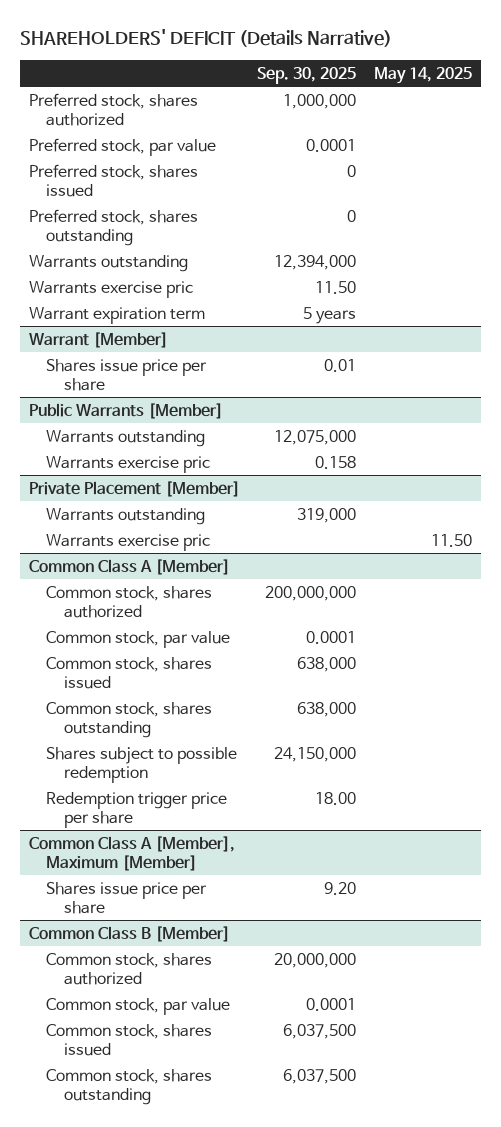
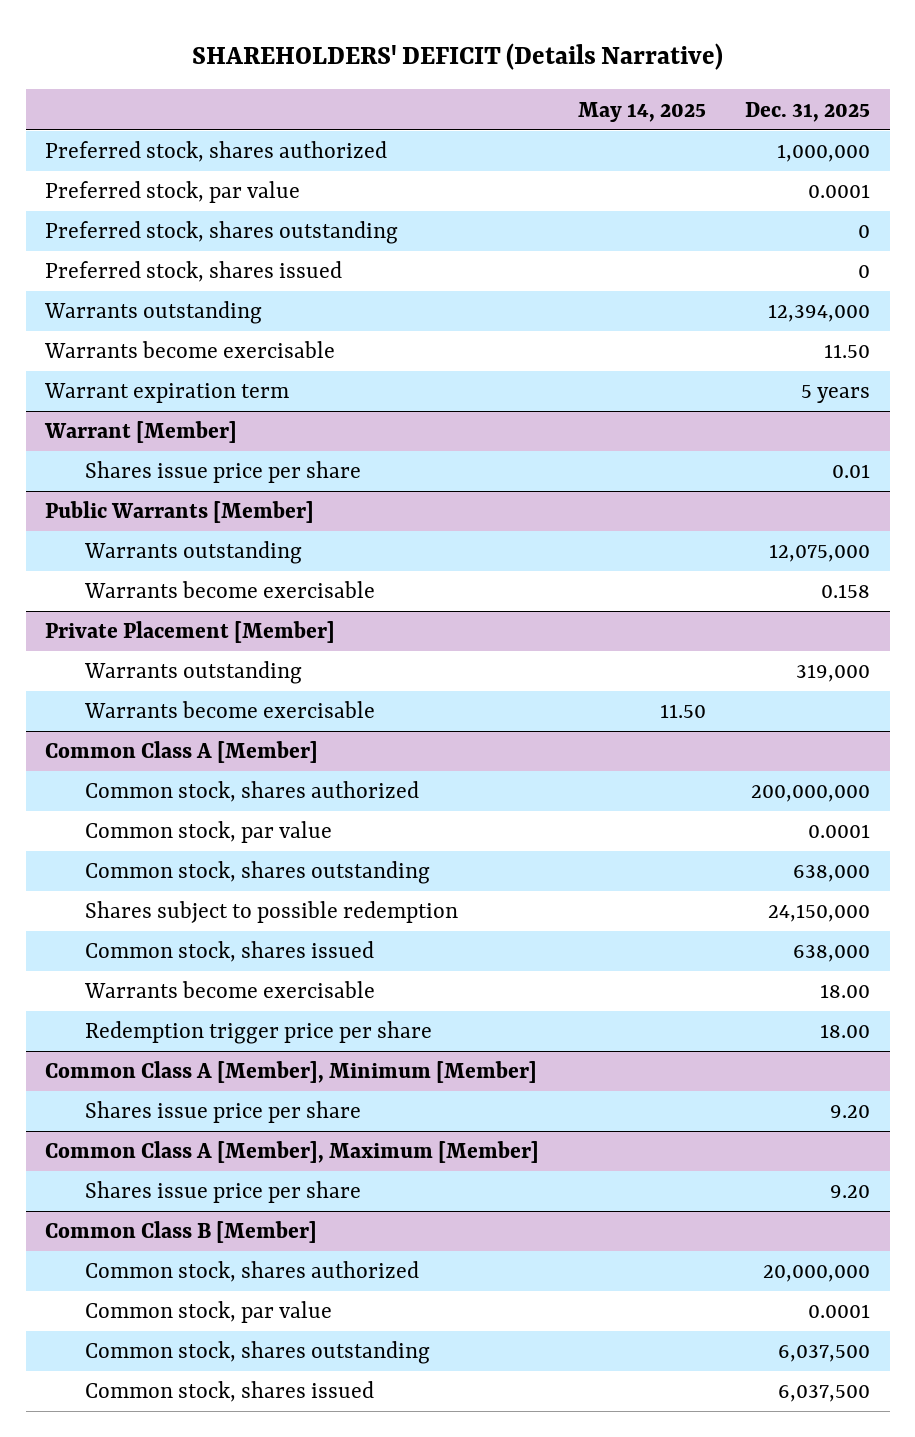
[257,66,357,84] Sep. 30, 2025 -> none
none -> [745,101,871,122] Dec. 31, 2025
[28,163,198,197] Preferred stock, shares issued -> [45,261,343,283] Preferred stock, shares issued
[28,280,193,298] Warrants exercise pric -> [44,341,336,359] Warrants become exercisable
[46,455,211,473] Warrants exercise pric -> [83,581,375,599] Warrants become exercisable
[46,533,211,551] Warrants exercise pric -> [83,701,375,719] Warrants become exercisable
[46,656,213,689] Common stock, shares issued -> [84,941,374,963] Common stock, shares issued
none -> [83,981,375,999] Warrants become exercisable
none -> [45,1061,538,1084] Common Class A [Member], Minimum [Member]
none -> [84,1101,361,1124] Shares issue price per share
[46,1023,213,1056] Common stock, shares issued -> [84,1381,374,1403] Common stock, shares issued

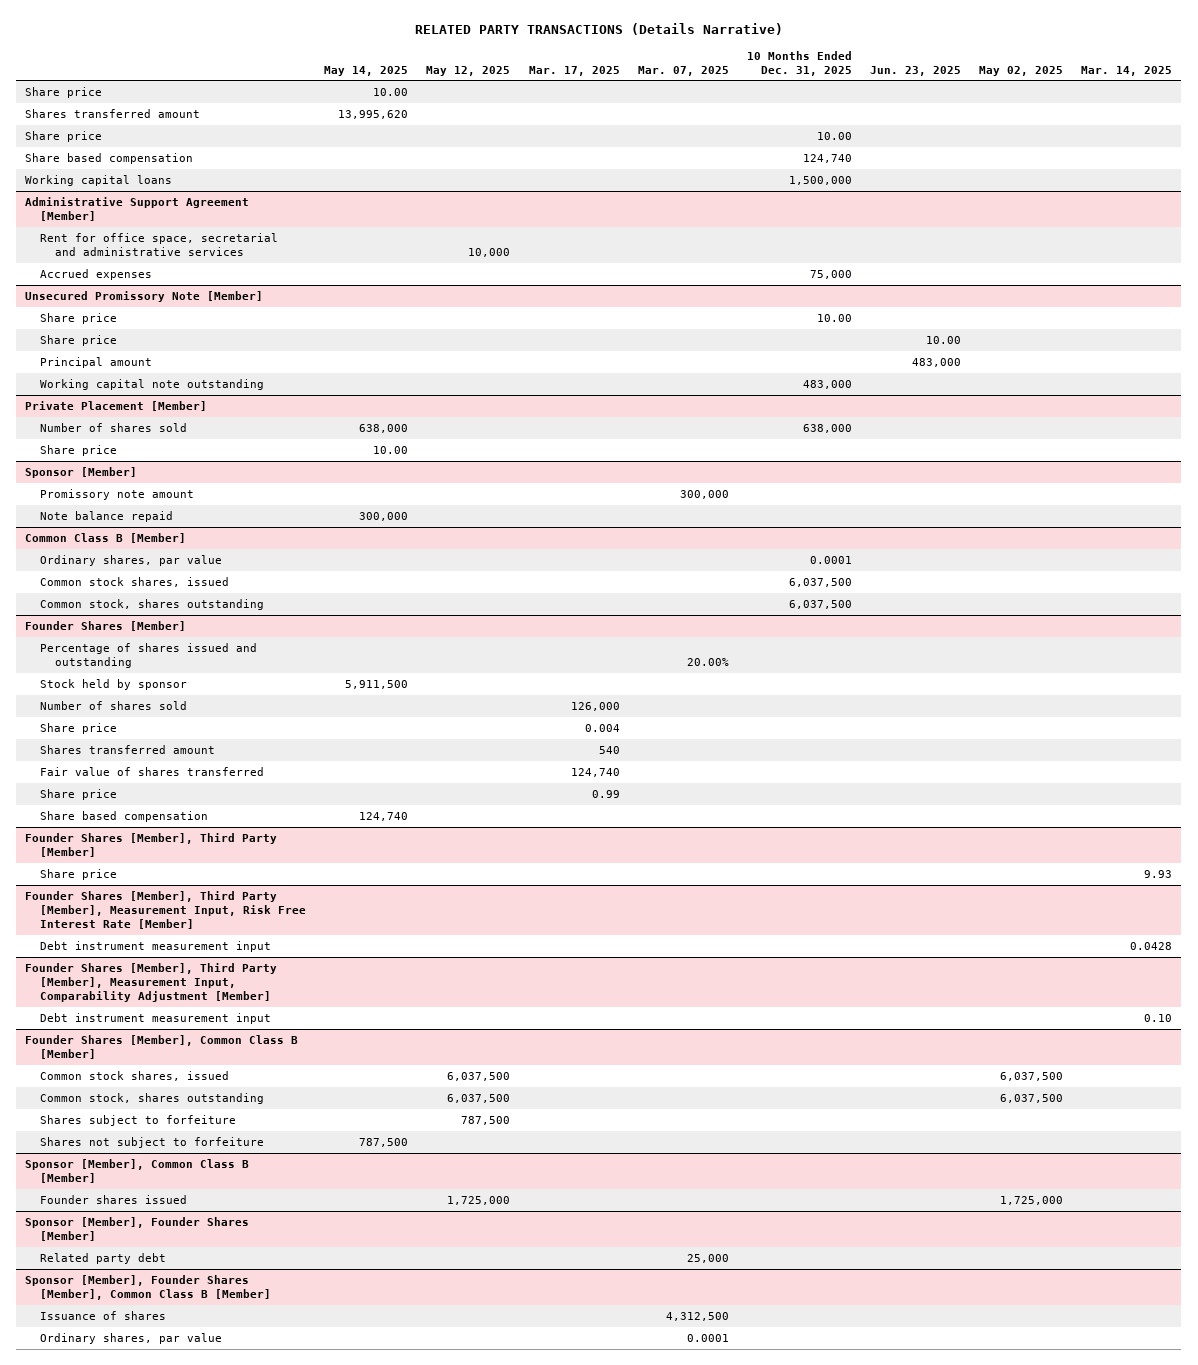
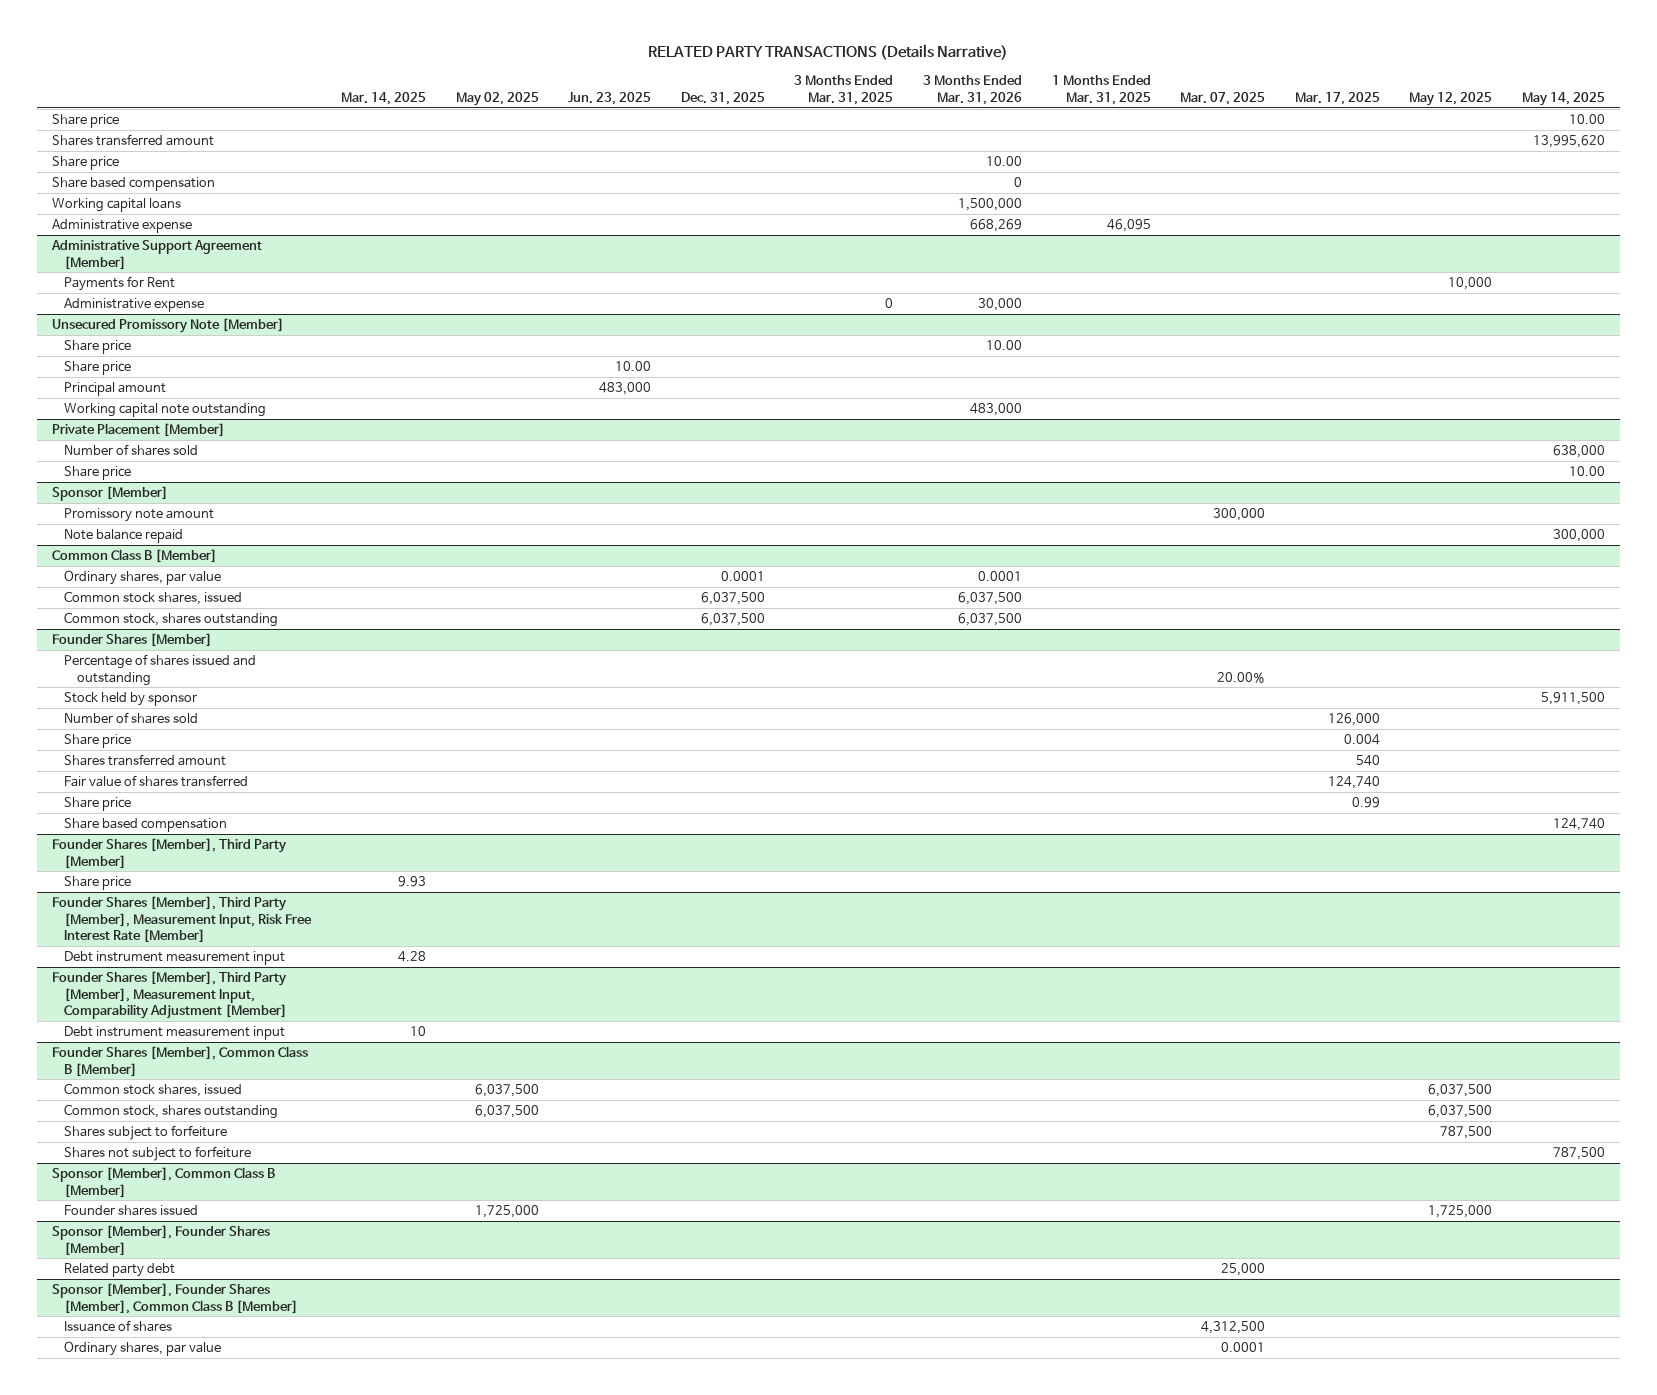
[746,50,852,76] 10 Months Ended Dec. 31, 2025 -> none
none -> [680,91,765,105] Dec. 31, 2025
none -> [794,75,894,105] 3 Months Ended Mar. 31, 2025
none -> [923,75,1023,105] 3 Months Ended Mar. 31, 2026
none -> [1051,75,1151,105] 1 Months Ended Mar. 31, 2025
none -> [51,219,192,234] Administrative expense
[40,268,153,280] Accrued expenses -> none
[40,232,279,257] Rent for office space, secretarial and administrative services -> [64,276,176,292] Payments for Rent
none -> [64,298,205,313] Administrative expense
[1130,941,1173,950] 0.0428 -> [397,951,426,963] 4.28
[1144,1013,1173,1022] 0.10 -> [409,1026,426,1037] 10

